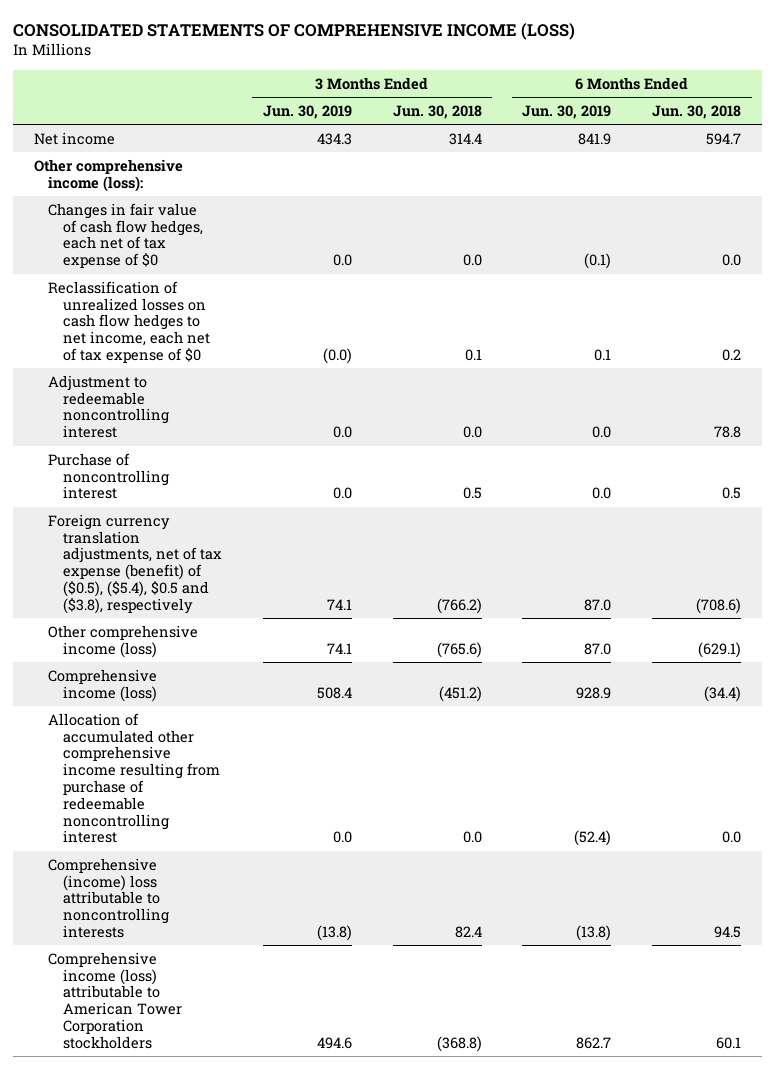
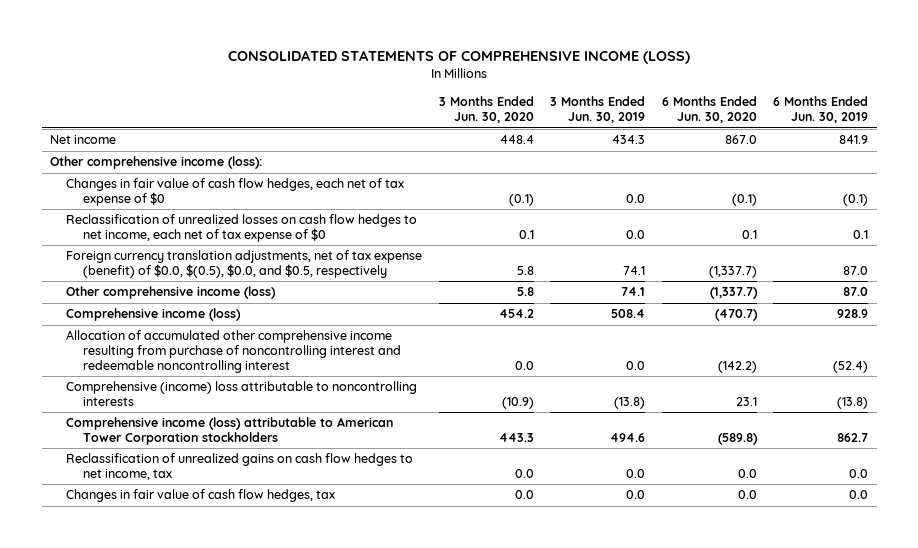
[392,104,482,119] Jun. 30, 2018 -> none
[652,104,742,119] Jun. 30, 2018 -> none
none -> [438,96,534,124] 3 Months Ended Jun. 30, 2020
none -> [661,96,757,124] 6 Months Ended Jun. 30, 2020
[48,374,169,439] Adjustment to redeemable noncontrolling interest -> none
[48,452,169,500] Purchase of noncontrolling interest -> none
[322,347,352,364] (0.0) -> [626,230,646,240] 0.0
[48,513,222,614] Foreign currency translation adjustments, net of tax expense (benefit) of ($0.5), ($5.4), $0.5 and ($3.8), respectively -> [66,250,423,279] Foreign currency translation adjustments, net of tax expense (benefit) of $0.0, $(0.5), $0.0, and $0.5, respectively
[48,712,220,844] Allocation of accumulated other comprehensive income resulting from purchase of redeemable noncontrolling interest -> [66,330,401,373] Allocation of accumulated other comprehensive income resulting from purchase of noncontrolling interest and redeemable noncontrolling interest
none -> [66,453,414,481] Reclassification of unrealized gains on cash flow hedges to net income, tax
none -> [66,489,336,503] Changes in fair value of cash flow hedges, tax

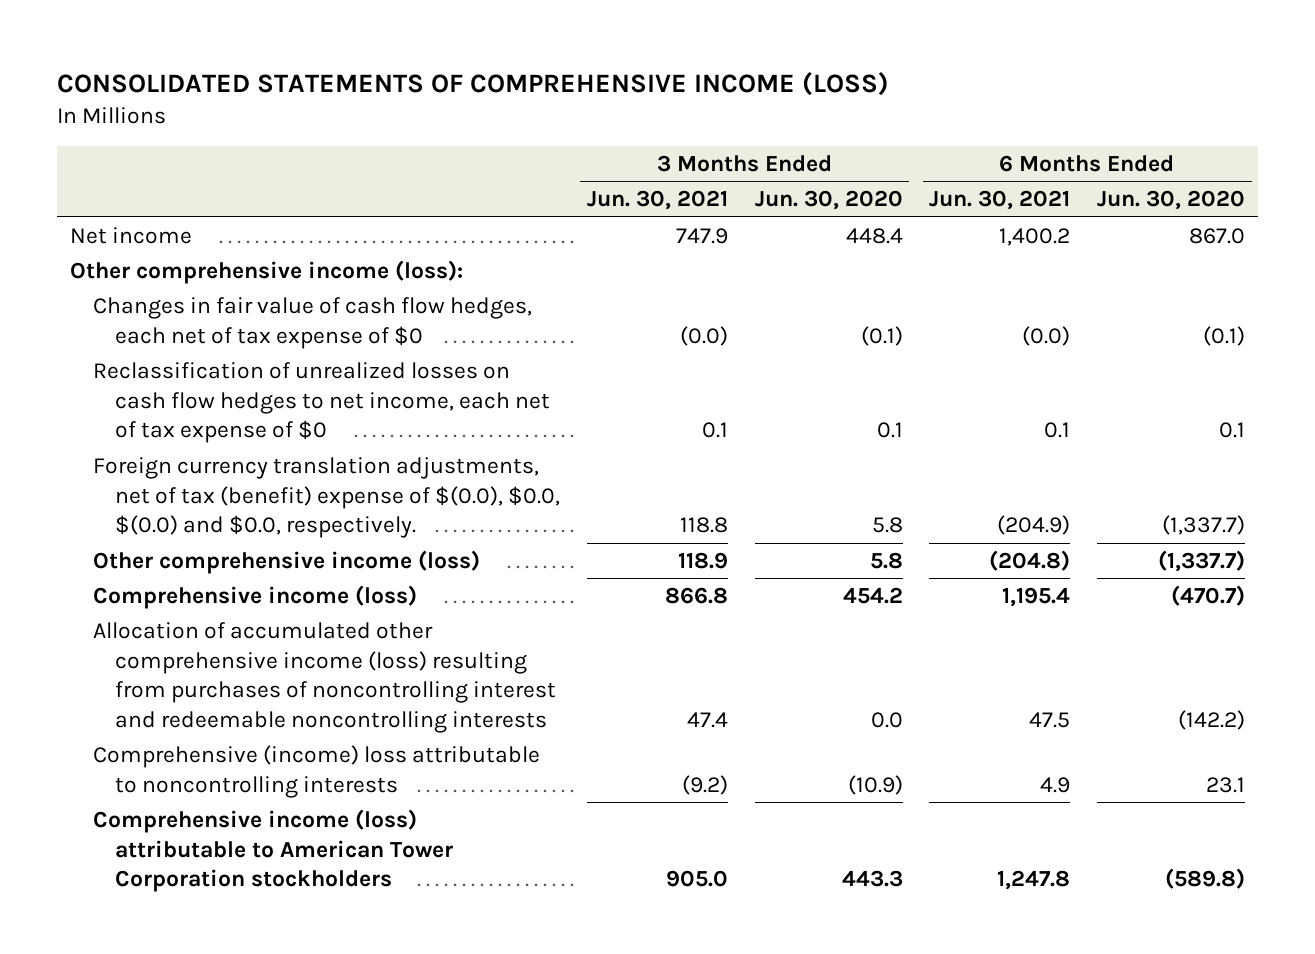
[550,96,646,124] 3 Months Ended Jun. 30, 2019 -> none
[773,96,869,124] 6 Months Ended Jun. 30, 2019 -> none
none -> [586,190,728,211] Jun. 30, 2021
none -> [929,190,1071,211] Jun. 30, 2021
[66,250,423,279] Foreign currency translation adjustments, net of tax expense (benefit) of $0.0, $(0.5), $0.0, and $0.5, respectively -> [92,456,561,539] Foreign currency translation adjustments, net of tax (benefit) expense of $(0.0), $0.0, $(0.0) and $0.0, respectively.
[66,330,401,373] Allocation of accumulated other comprehensive income resulting from purchase of noncontrolling interest and redeemable noncontrolling interest -> [92,621,557,733] Allocation of accumulated other comprehensive income (loss) resulting from purchases of noncontrolling interest and redeemable noncontrolling interests
[66,453,414,481] Reclassification of unrealized gains on cash flow hedges to net income, tax -> none
[66,489,336,503] Changes in fair value of cash flow hedges, tax -> none

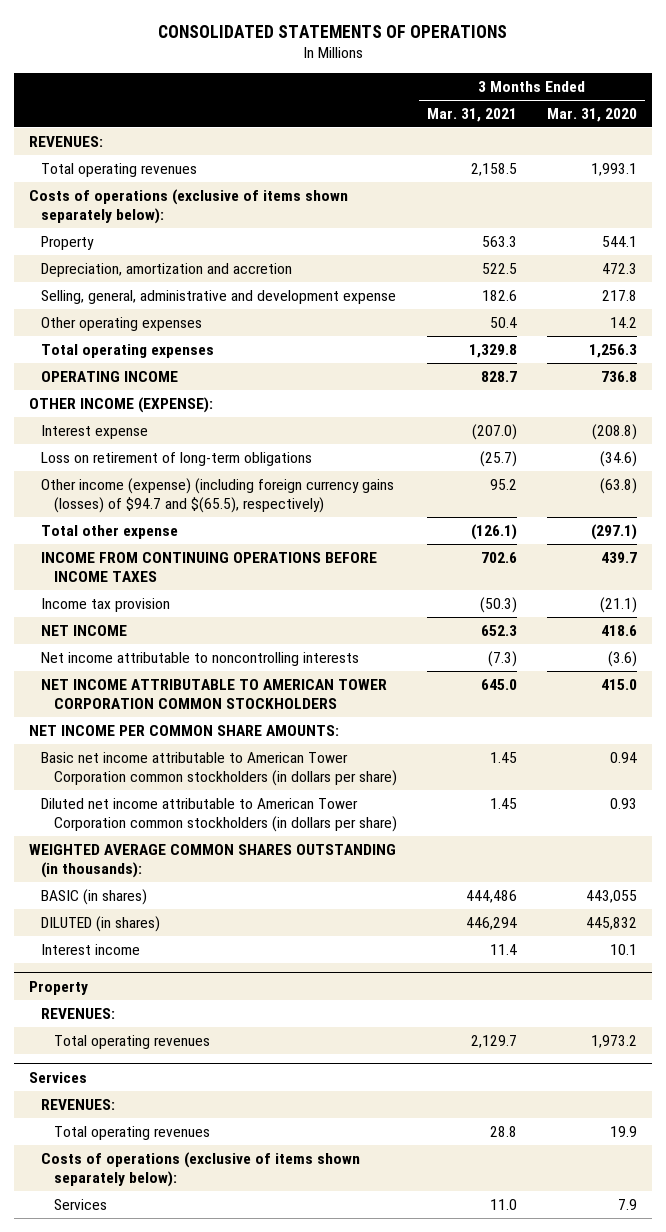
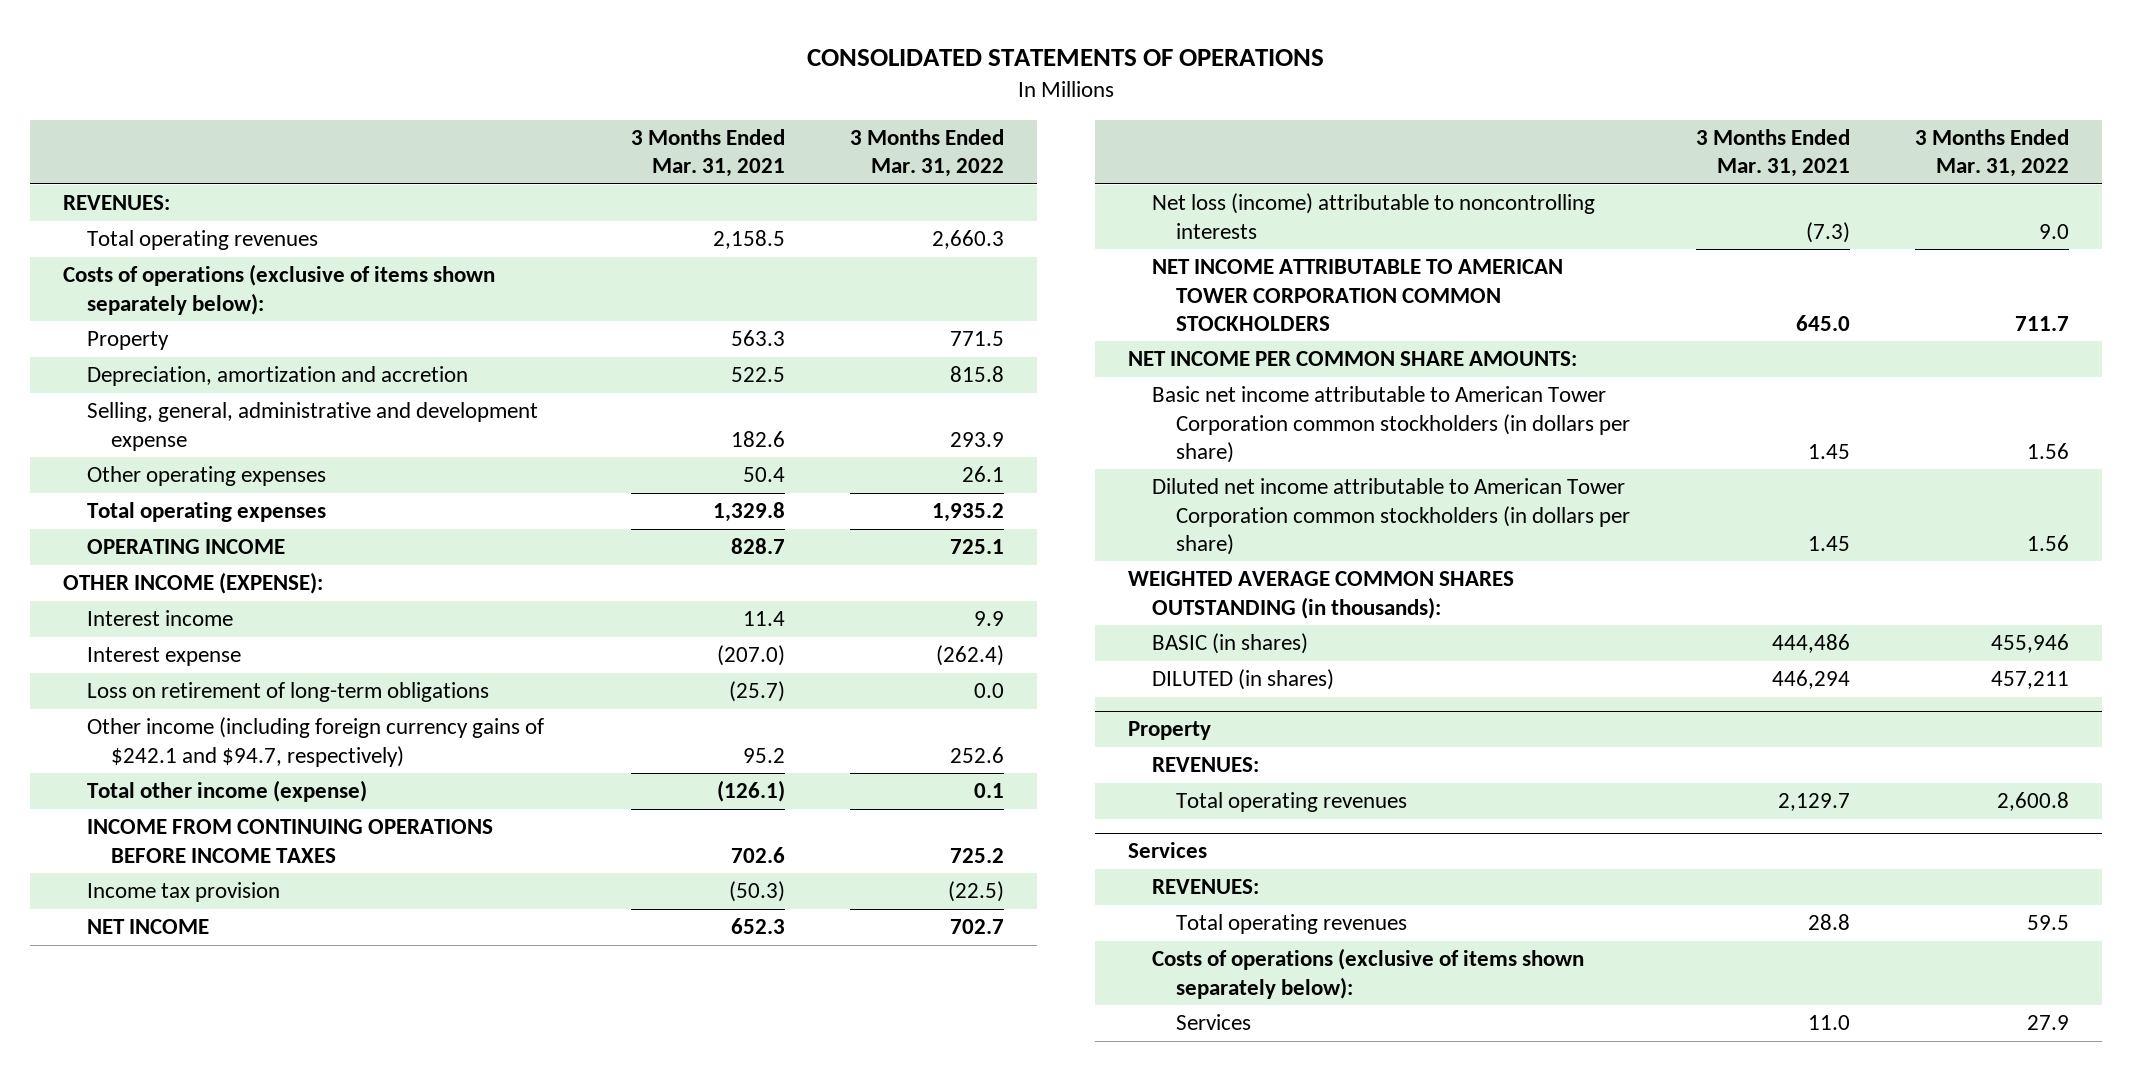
[547,107,638,122] Mar. 31, 2020 -> none
none -> [850,129,1005,178] 3 Months Ended Mar. 31, 2022
[41,943,141,955] Interest income -> [86,610,233,627] Interest income
[41,477,395,514] Other income (expense) (including foreign currency gains (losses) of $94.7 and $(65.5), respectively) -> [86,717,544,767] Other income (including foreign currency gains of $242.1 and $94.7, respectively)
[41,524,179,539] Total other expense -> [86,780,367,803] Total other income (expense)
[41,651,360,666] Net income attributable to noncontrolling interests -> [1151,193,1595,239] Net loss (income) attributable to noncontrolling interests

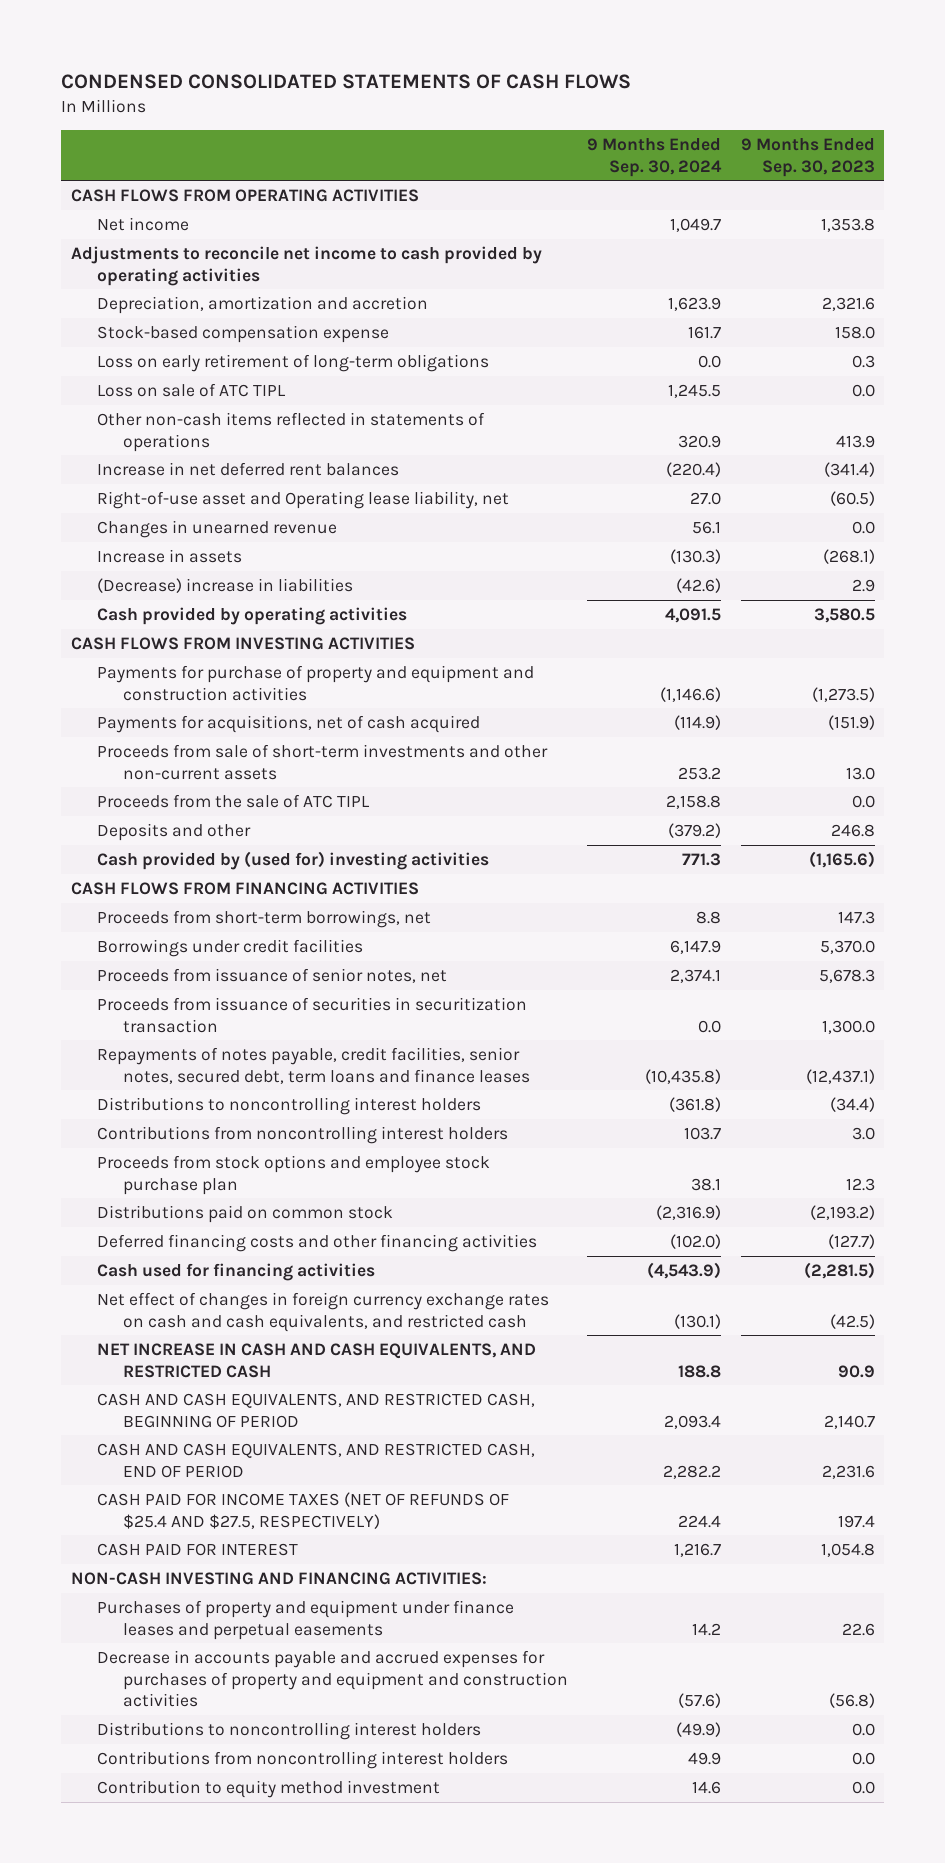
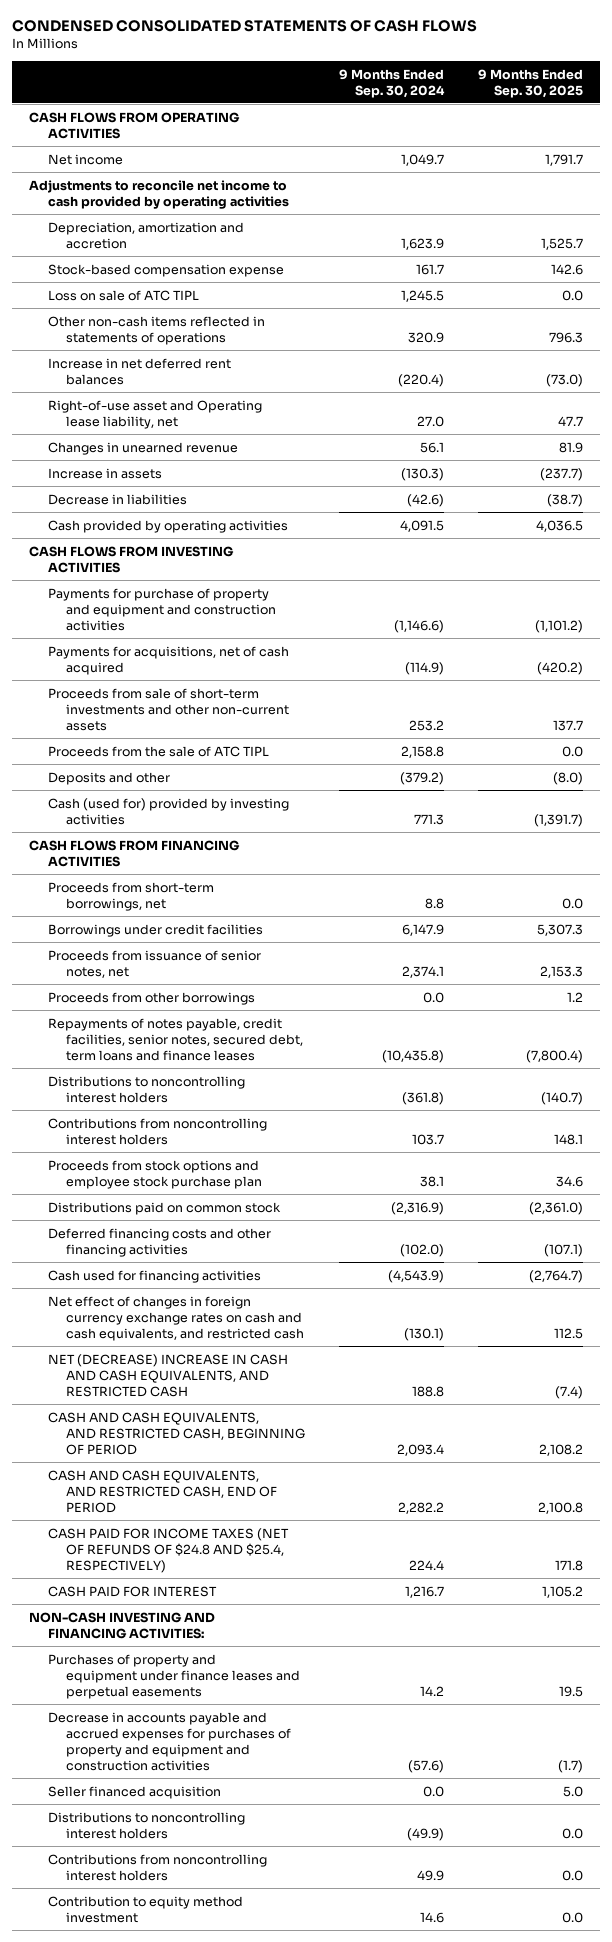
[740,137,875,177] 9 Months Ended Sep. 30, 2023 -> none
none -> [478,68,584,98] 9 Months Ended Sep. 30, 2025
[96,353,489,372] Loss on early retirement of long-term obligations -> none
[96,577,353,593] (Decrease) increase in liabilities -> [47,493,187,505] Decrease in liabilities
[96,850,489,870] Cash provided by (used for) investing activities -> [47,797,289,825] Cash (used for) provided by investing activities
[96,996,527,1033] Proceeds from issuance of securities in securitization transaction -> none
none -> [47,991,255,1005] Proceeds from other borrowings
[96,1342,536,1378] NET INCREASE IN CASH AND CASH EQUIVALENTS, AND RESTRICTED CASH -> [47,1353,288,1397] NET (DECREASE) INCREASE IN CASH AND CASH EQUIVALENTS, AND RESTRICTED CASH
[96,1491,509,1529] CASH PAID FOR INCOME TAXES (NET OF REFUNDS OF $25.4 AND $27.5, RESPECTIVELY) -> [47,1527,289,1573] CASH PAID FOR INCOME TAXES (NET OF REFUNDS OF $24.8 AND $25.4, RESPECTIVELY)
none -> [47,1785,221,1799] Seller financed acquisition

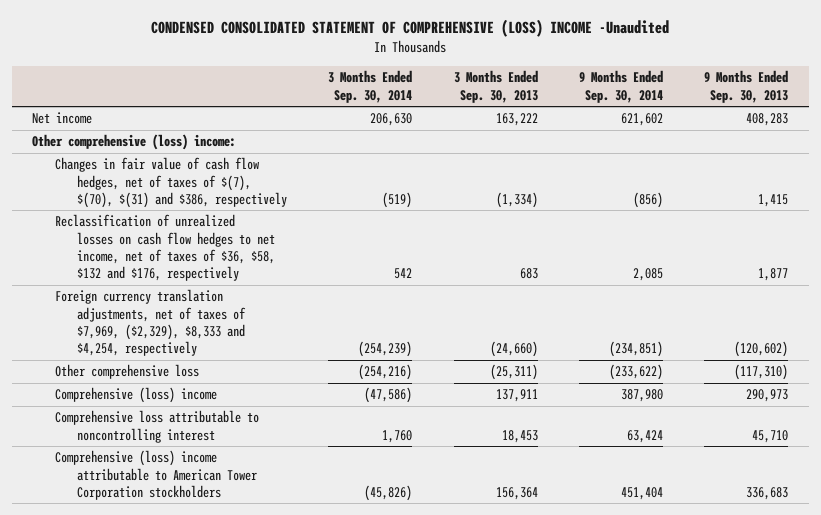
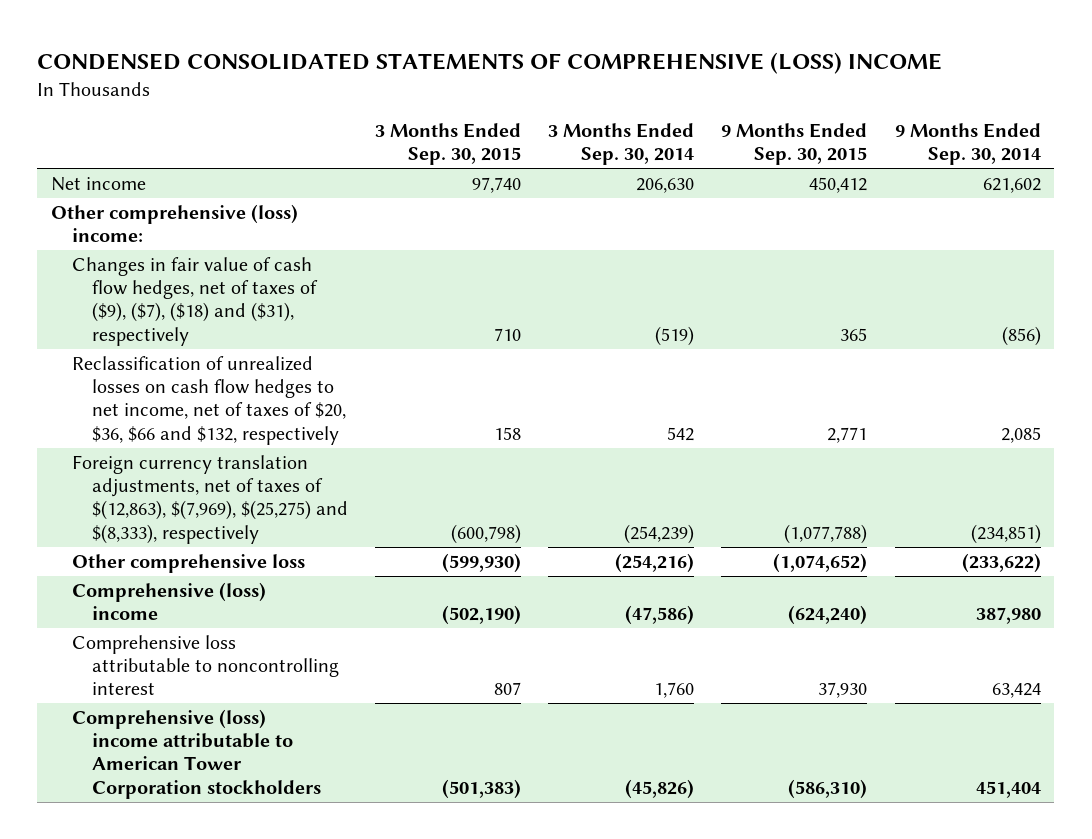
[151,19,670,38] CONDENSED CONSOLIDATED STATEMENT OF COMPREHENSIVE (LOSS) INCOME -Unaudited -> [37,51,943,74] CONDENSED CONSOLIDATED STATEMENTS OF COMPREHENSIVE (LOSS) INCOME
[453,70,538,103] 3 Months Ended Sep. 30, 2013 -> none
[704,70,789,103] 9 Months Ended Sep. 30, 2013 -> none
none -> [375,122,522,166] 3 Months Ended Sep. 30, 2015
none -> [721,122,868,166] 9 Months Ended Sep. 30, 2015
[54,157,287,209] Changes in fair value of cash flow hedges, net of taxes of $(7), $(70), $(31) and $386, respectively -> [71,256,319,346] Changes in fair value of cash flow hedges, net of taxes of ($9), ($7), ($18) and ($31), respectively
[54,214,275,282] Reclassification of unrealized losses on cash flow hedges to net income, net of taxes of $36, $58, $132 and $176, respectively -> [71,355,347,445] Reclassification of unrealized losses on cash flow hedges to net income, net of taxes of $20, $36, $66 and $132, respectively
[54,289,246,357] Foreign currency translation adjustments, net of taxes of $7,969, ($2,329), $8,333 and $4,254, respectively -> [71,454,349,544] Foreign currency translation adjustments, net of taxes of $(12,863), $(7,969), $(25,275) and $(8,333), respectively

